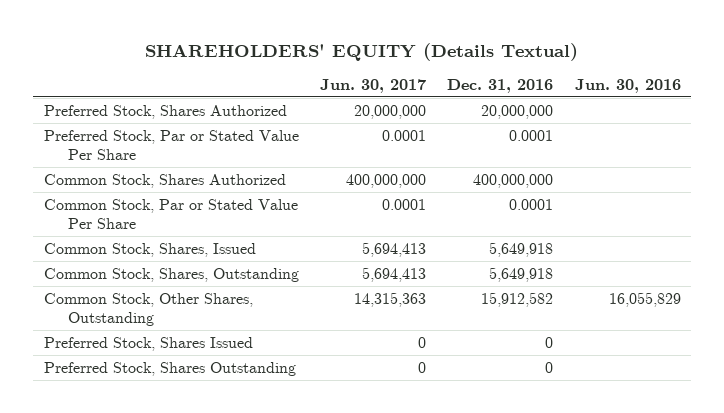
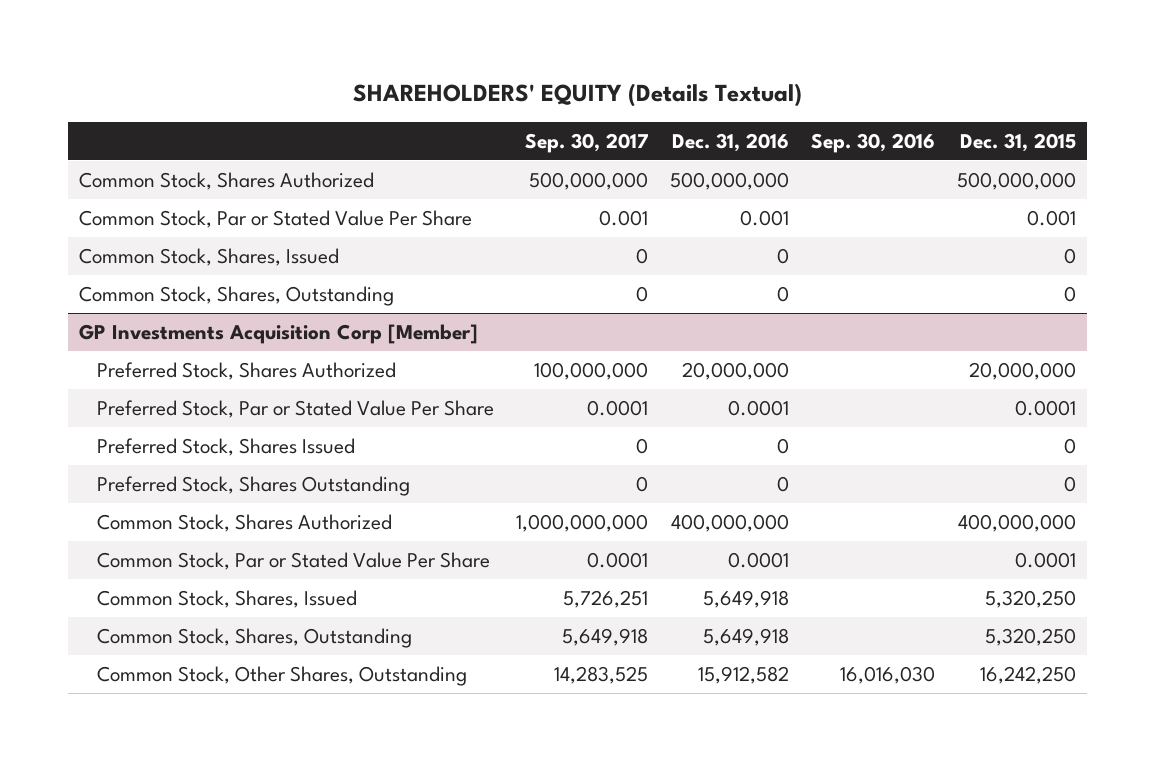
[319,78,426,93] Jun. 30, 2017 -> none
[574,78,681,93] Jun. 30, 2016 -> none
none -> [525,132,649,153] Sep. 30, 2017
none -> [811,132,936,153] Sep. 30, 2016
none -> [960,132,1077,152] Dec. 31, 2015
none -> [78,172,374,191] Common Stock, Shares Authorized
none -> [78,210,472,229] Common Stock, Par or Stated Value Per Share
none -> [78,248,339,267] Common Stock, Shares, Issued
none -> [78,286,394,307] Common Stock, Shares, Outstanding
none -> [78,324,478,345] GP Investments Acquisition Corp [Member]
none -> [97,438,356,457] Preferred Stock, Shares Issued
none -> [97,476,411,497] Preferred Stock, Shares Outstanding
[43,336,253,351] Preferred Stock, Shares Issued -> none
[43,361,296,376] Preferred Stock, Shares Outstanding -> none

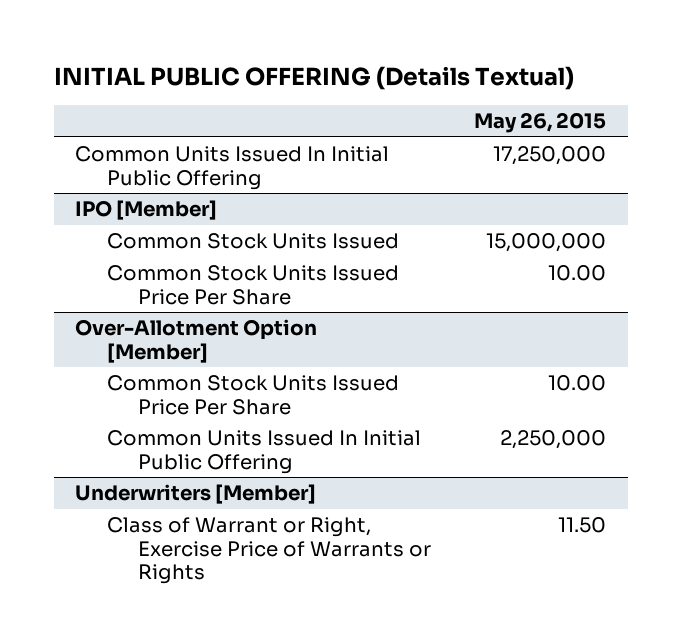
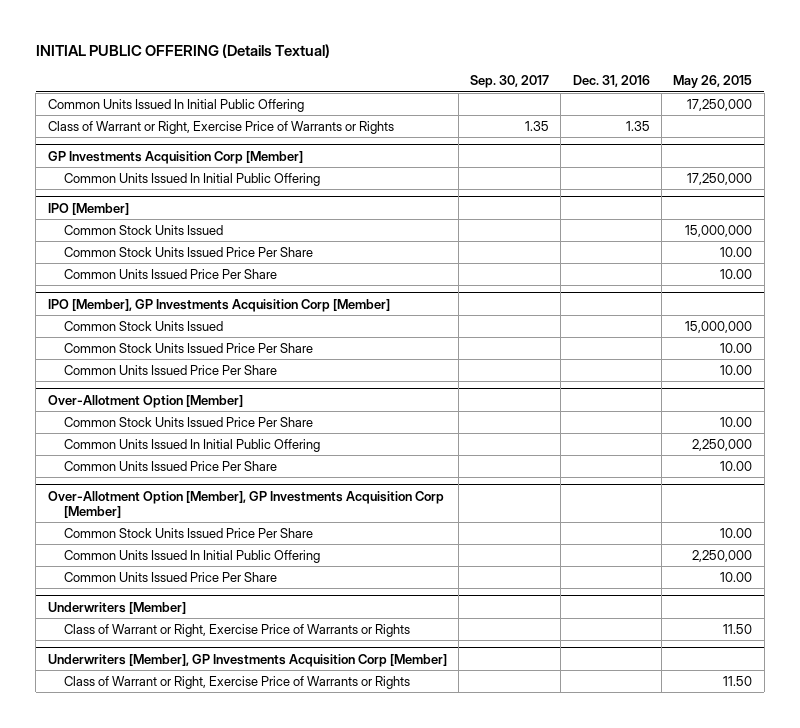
none -> [470,75,550,89] Sep. 30, 2017
none -> [572,75,650,88] Dec. 31, 2016
none -> [47,120,394,134] Class of Warrant or Right, Exercise Price of Warrants or Rights
none -> [47,150,303,164] GP Investments Acquisition Corp [Member]
none -> [63,172,320,186] Common Units Issued In Initial Public Offering
none -> [63,268,277,279] Common Units Issued Price Per Share
none -> [47,298,390,312] IPO [Member], GP Investments Acquisition Corp [Member]
none -> [63,320,223,331] Common Stock Units Issued
none -> [63,342,313,353] Common Stock Units Issued Price Per Share
none -> [63,364,277,375] Common Units Issued Price Per Share
none -> [63,460,277,471] Common Units Issued Price Per Share
none -> [47,490,444,518] Over-Allotment Option [Member], GP Investments Acquisition Corp [Member]
none -> [63,527,313,538] Common Stock Units Issued Price Per Share
none -> [63,549,320,563] Common Units Issued In Initial Public Offering
none -> [63,571,277,582] Common Units Issued Price Per Share
none -> [47,653,447,667] Underwriters [Member], GP Investments Acquisition Corp [Member]
none -> [63,675,410,689] Class of Warrant or Right, Exercise Price of Warrants or Rights

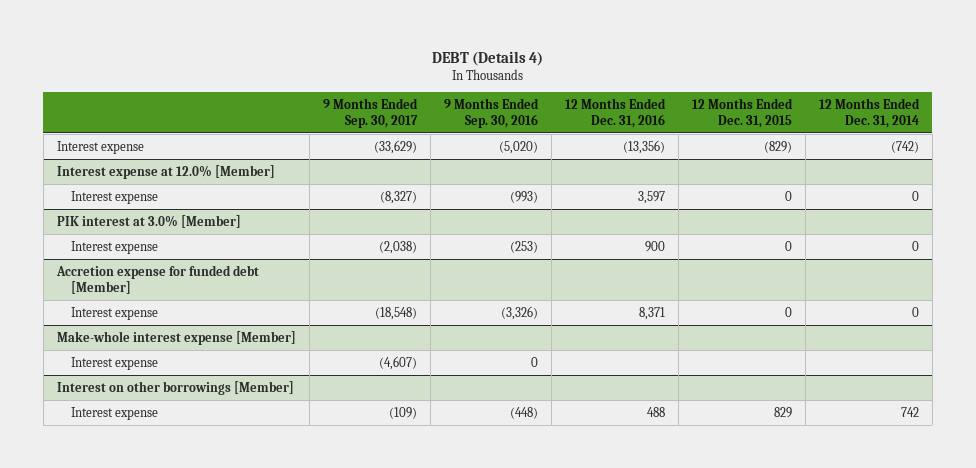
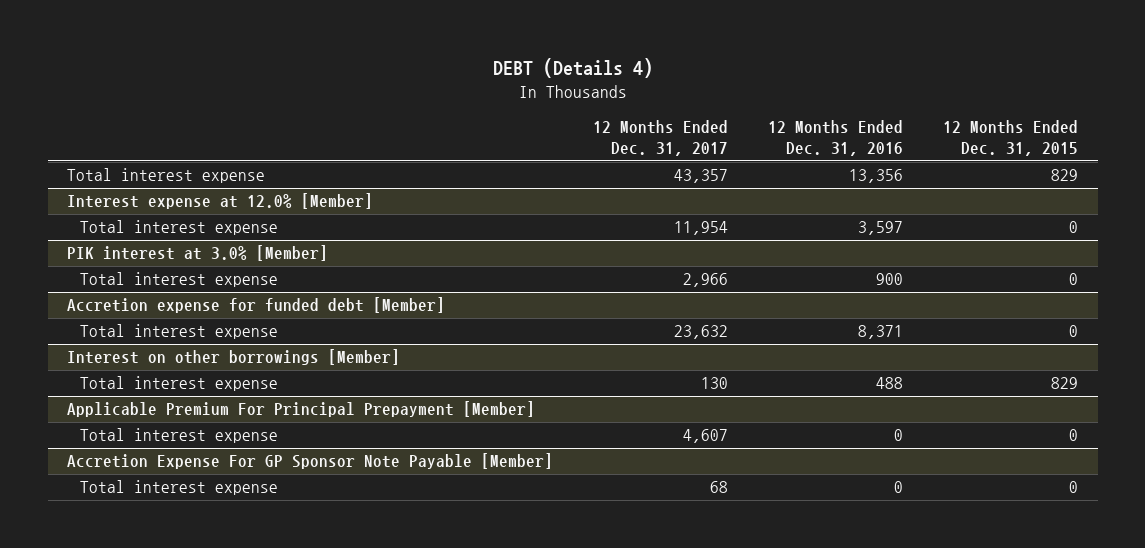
[322,97,418,128] 9 Months Ended Sep. 30, 2017 -> none
[443,97,539,128] 9 Months Ended Sep. 30, 2016 -> none
[818,97,920,128] 12 Months Ended Dec. 31, 2014 -> none
none -> [593,120,729,157] 12 Months Ended Dec. 31, 2017
[56,140,144,154] Interest expense -> [67,168,266,184] Total interest expense
[622,139,665,154] (13,356) -> [848,169,903,184] 13,356
[763,140,792,153] (829) -> [1050,169,1078,182] 829
[70,190,158,204] Interest expense -> [79,220,278,236] Total interest expense
[70,240,158,254] Interest expense -> [79,272,278,288] Total interest expense
[56,330,296,345] Make-whole interest expense [Member] -> none
[70,356,158,370] Interest expense -> none
[70,306,158,320] Interest expense -> [79,324,278,340] Total interest expense
[70,406,158,420] Interest expense -> [79,376,278,392] Total interest expense
none -> [67,401,536,418] Applicable Premium For Principal Prepayment [Member]
none -> [79,428,278,444] Total interest expense
none -> [67,453,554,470] Accretion Expense For GP Sponsor Note Payable [Member]
none -> [79,480,278,496] Total interest expense

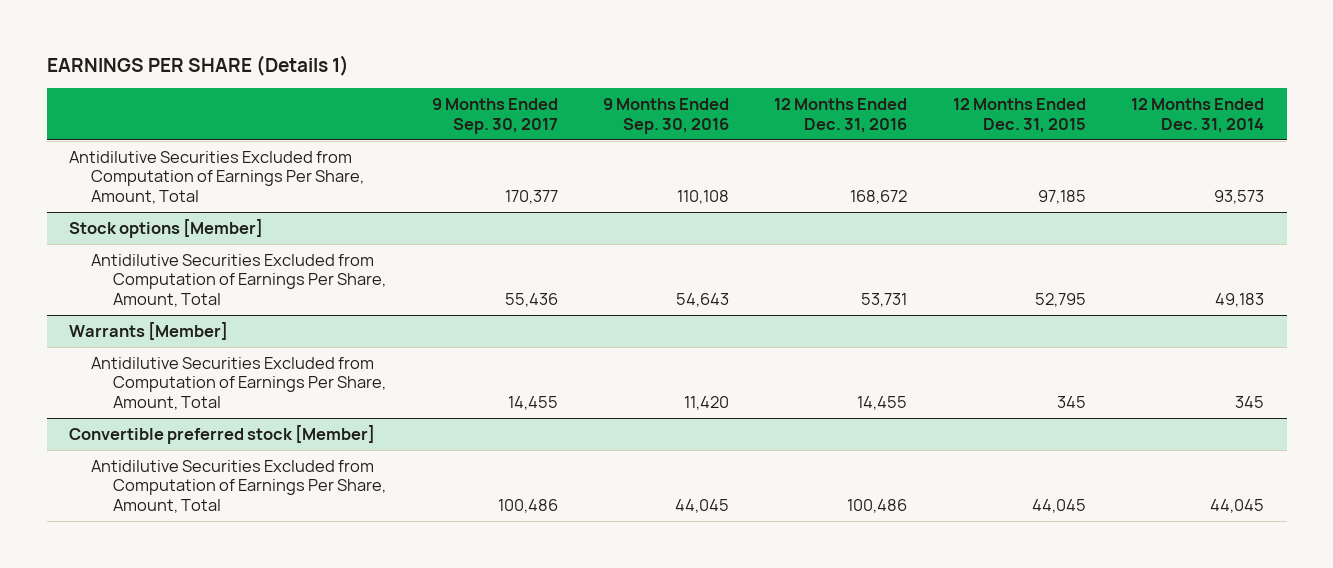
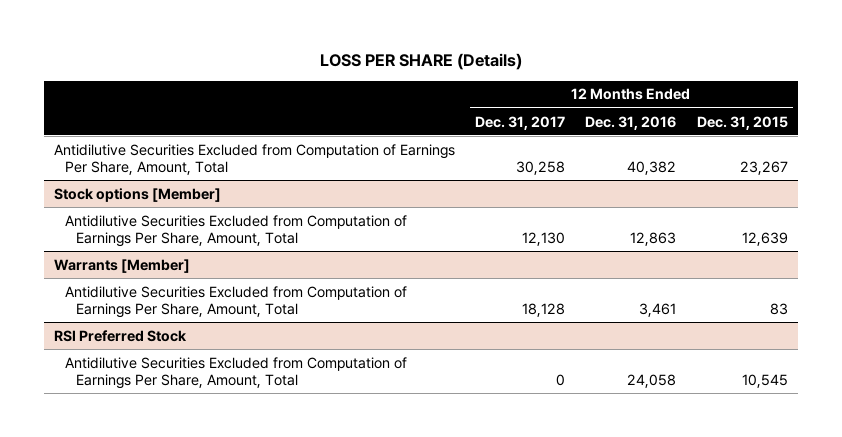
[46,55,349,77] EARNINGS PER SHARE (Details 1) -> [319,53,522,71] LOSS PER SHARE (Details)
[431,98,558,134] 9 Months Ended Sep. 30, 2017 -> none
[602,98,729,134] 9 Months Ended Sep. 30, 2016 -> none
[1130,98,1264,133] 12 Months Ended Dec. 31, 2014 -> none
none -> [475,115,566,130] Dec. 31, 2017
[850,189,908,204] 168,672 -> [627,160,677,175] 40,382
[1037,189,1086,204] 97,185 -> [739,160,788,175] 23,267
[861,292,908,307] 53,731 -> [630,231,677,246] 12,863
[1034,292,1086,307] 52,795 -> [741,231,788,246] 12,639
[857,395,908,410] 14,455 -> [639,302,677,317] 3,461
[1056,395,1086,408] 345 -> [769,302,788,315] 83
[69,424,376,444] Convertible preferred stock [Member] -> [53,329,187,342] RSI Preferred Stock
[847,498,908,513] 100,486 -> [627,373,677,388] 24,058
[1031,498,1086,513] 44,045 -> [741,373,788,388] 10,545

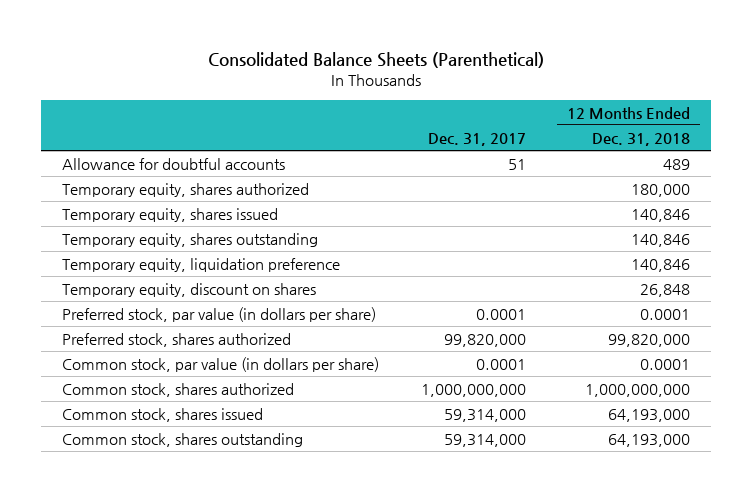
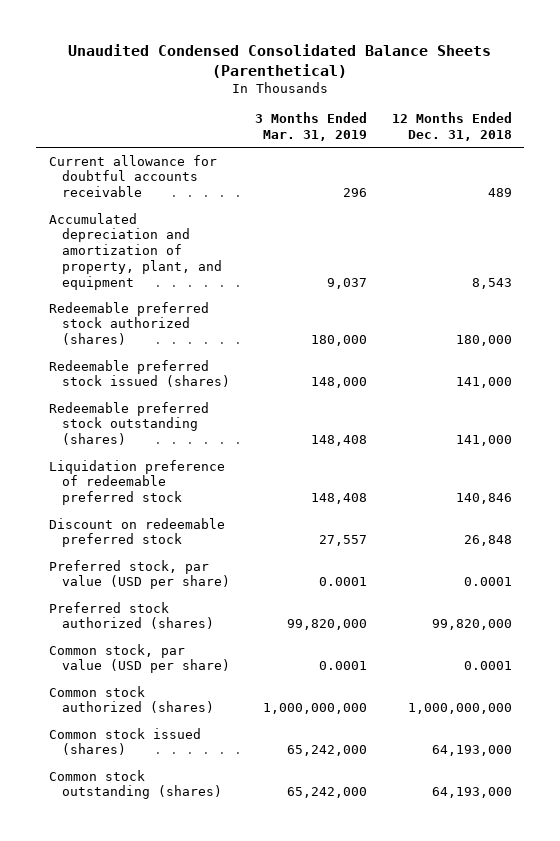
[208,51,545,68] Consolidated Balance Sheets (Parenthetical) -> [68,43,492,78] Unaudited Condensed Consolidated Balance Sheets (Parenthetical)
[427,132,526,146] Dec. 31, 2017 -> none
none -> [254,112,367,142] 3 Months Ended Mar. 31, 2019
[62,157,286,170] Allowance for doubtful accounts -> [48,154,217,198] Current allowance for doubtful accounts receivable
none -> [48,212,222,291] Accumulated depreciation and amortization of property, plant, and equipment
[62,182,310,197] Temporary equity, shares authorized -> [48,301,209,346] Redeemable preferred stock authorized (shares)
[62,207,279,222] Temporary equity, shares issued -> [48,359,230,388] Redeemable preferred stock issued (shares)
[631,208,691,222] 140,846 -> [455,377,512,389] 141,000
[62,232,319,247] Temporary equity, shares outstanding -> [48,401,209,446] Redeemable preferred stock outstanding (shares)
[631,233,691,247] 140,846 -> [455,435,512,447] 141,000
[62,257,341,272] Temporary equity, liquidation preference -> [48,459,225,506] Liquidation preference of redeemable preferred stock
[62,282,317,297] Temporary equity, discount on shares -> [48,517,225,548] Discount on redeemable preferred stock
[62,306,377,322] Preferred stock, par value (in dollars per share) -> [48,559,230,590] Preferred stock, par value (USD per share)
[62,332,292,347] Preferred stock, shares authorized -> [48,601,214,630] Preferred stock authorized (shares)
[62,356,380,372] Common stock, par value (in dollars per share) -> [48,643,230,674] Common stock, par value (USD per share)
[62,382,295,397] Common stock, shares authorized -> [48,685,214,714] Common stock authorized (shares)
[62,407,264,422] Common stock, shares issued -> [48,727,201,756] Common stock issued (shares)
[62,432,304,447] Common stock, shares outstanding -> [48,769,222,800] Common stock outstanding (shares)

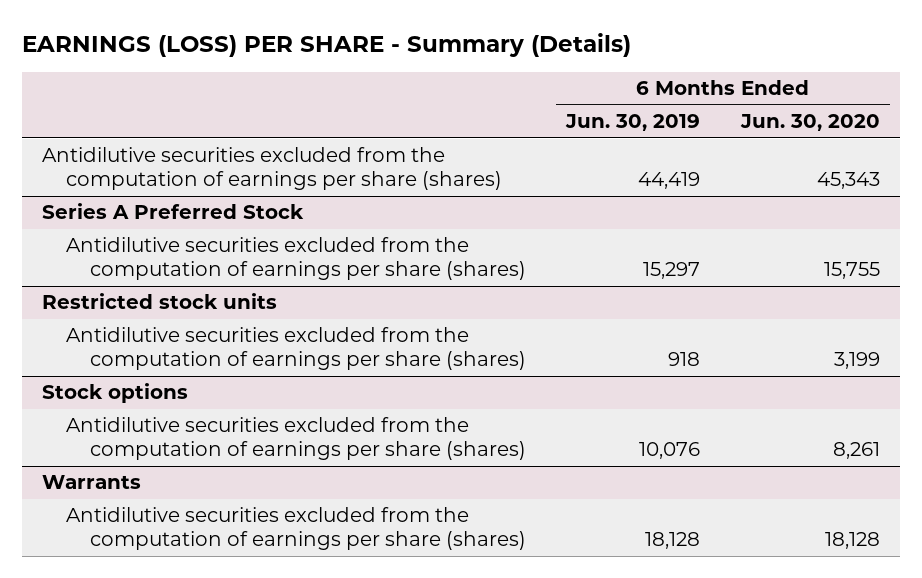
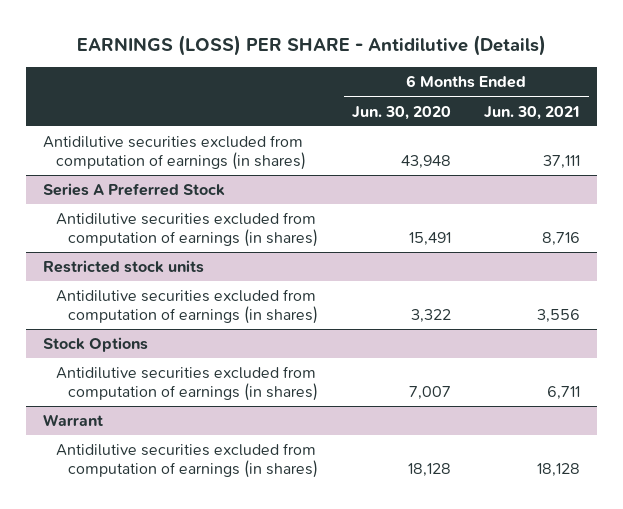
[21,33,631,58] EARNINGS (LOSS) PER SHARE - Summary (Details) -> [76,35,546,57] EARNINGS (LOSS) PER SHARE - Antidilutive (Details)
[565,114,701,132] Jun. 30, 2019 -> none
none -> [484,105,581,120] Jun. 30, 2021
[41,147,502,191] Antidilutive securities excluded from the computation of earnings per share (shares) -> [42,135,306,170] Antidilutive securities excluded from computation of earnings (in shares)
[816,172,880,190] 45,343 -> [400,154,451,169] 43,948
[65,237,526,281] Antidilutive securities excluded from the computation of earnings per share (shares) -> [55,212,319,247] Antidilutive securities excluded from computation of earnings (in shares)
[823,262,880,280] 15,755 -> [408,231,451,246] 15,491
[65,327,526,371] Antidilutive securities excluded from the computation of earnings per share (shares) -> [55,289,319,324] Antidilutive securities excluded from computation of earnings (in shares)
[833,352,880,370] 3,199 -> [410,308,451,323] 3,322
[41,383,188,404] Stock options -> [42,337,148,353] Stock Options
[65,417,526,461] Antidilutive securities excluded from the computation of earnings per share (shares) -> [55,366,319,401] Antidilutive securities excluded from computation of earnings (in shares)
[832,442,880,460] 8,261 -> [408,385,451,400] 7,007
[41,475,141,490] Warrants -> [42,414,103,427] Warrant
[65,507,526,551] Antidilutive securities excluded from the computation of earnings per share (shares) -> [55,443,319,478] Antidilutive securities excluded from computation of earnings (in shares)

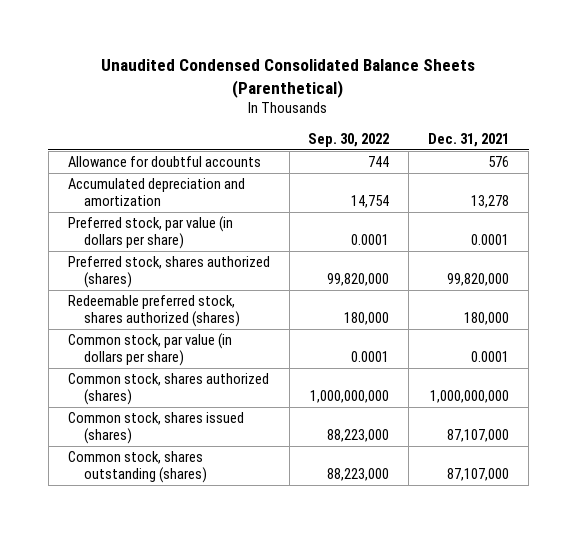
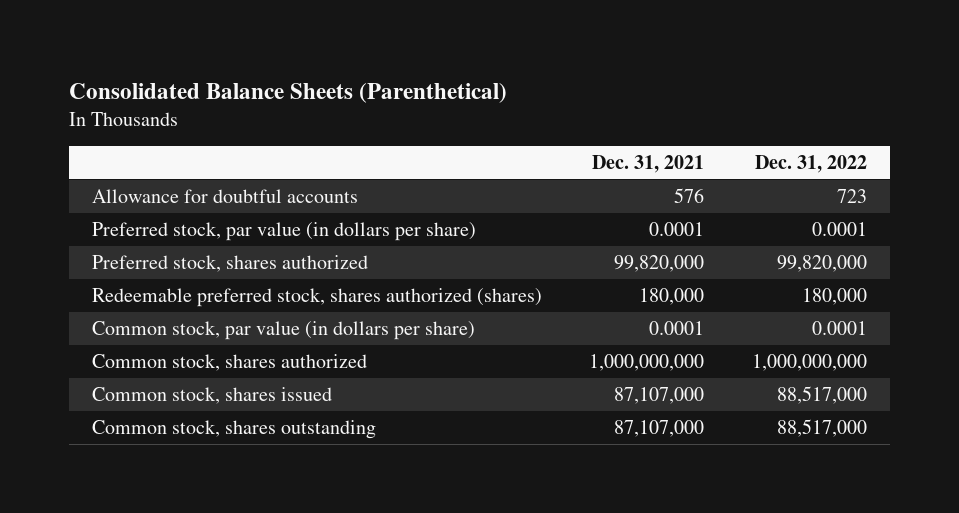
[101,58,476,98] Unaudited Condensed Consolidated Balance Sheets (Parenthetical) -> [68,83,507,104] Consolidated Balance Sheets (Parenthetical)
[308,133,390,148] Sep. 30, 2022 -> none
none -> [754,154,867,173] Dec. 31, 2022
[67,178,245,207] Accumulated depreciation and amortization -> none
[67,256,270,289] Preferred stock, shares authorized (shares) -> [92,254,369,272] Preferred stock, shares authorized
[67,373,269,406] Common stock, shares authorized (shares) -> [92,353,368,371] Common stock, shares authorized
[67,412,244,445] Common stock, shares issued (shares) -> [92,386,333,404] Common stock, shares issued
[67,451,208,484] Common stock, shares outstanding (shares) -> [92,419,377,439] Common stock, shares outstanding

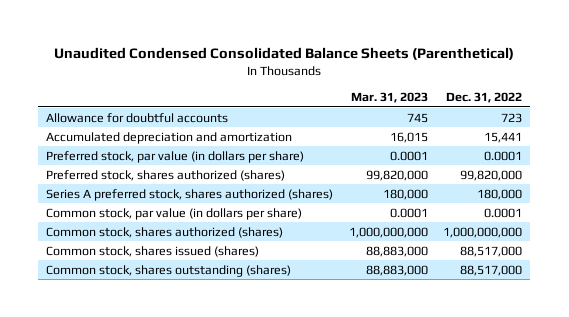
[68,83,507,104] Consolidated Balance Sheets (Parenthetical) -> [54,46,515,60] Unaudited Condensed Consolidated Balance Sheets (Parenthetical)
[592,154,705,173] Dec. 31, 2021 -> none
none -> [350,92,428,104] Mar. 31, 2023
none -> [46,131,293,144] Accumulated depreciation and amortization
[92,254,369,272] Preferred stock, shares authorized -> [46,169,286,181] Preferred stock, shares authorized (shares)
[92,287,543,307] Redeemable preferred stock, shares authorized (shares) -> [46,188,334,201] Series A preferred stock, shares authorized (shares)
[92,353,368,371] Common stock, shares authorized -> [46,226,284,238] Common stock, shares authorized (shares)
[92,386,333,404] Common stock, shares issued -> [46,245,260,257] Common stock, shares issued (shares)
[92,419,377,439] Common stock, shares outstanding -> [46,264,292,277] Common stock, shares outstanding (shares)

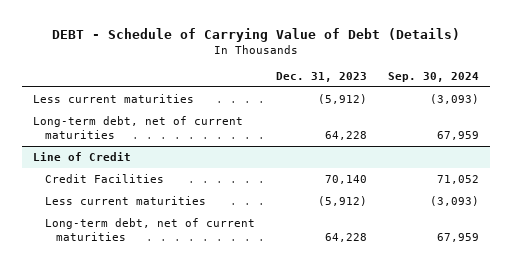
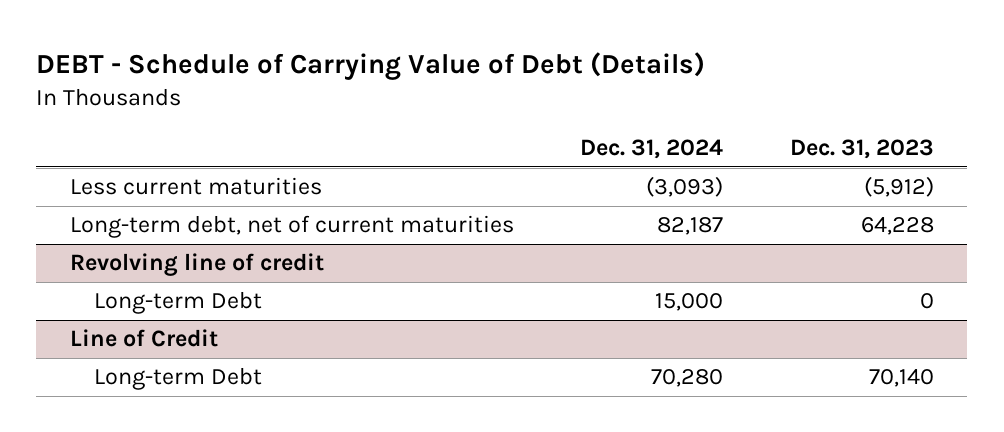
[388,71,480,82] Sep. 30, 2024 -> none
none -> [580,139,724,160] Dec. 31, 2024
none -> [69,253,324,277] Revolving line of credit
none -> [94,291,263,315] Long-term Debt
[44,195,206,205] Less current maturities -> none
[44,217,255,241] Long-term debt, net of current maturities -> none
[44,173,164,183] Credit Facilities -> [94,367,263,391] Long-term Debt

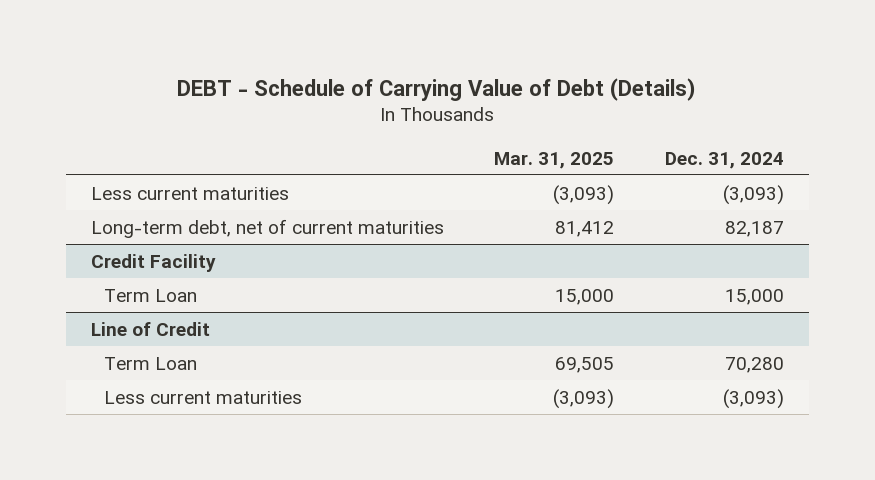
[789,139,934,160] Dec. 31, 2023 -> none
none -> [494,151,615,169] Mar. 31, 2025
[69,253,324,277] Revolving line of credit -> [90,253,216,272] Credit Facility
[94,291,263,315] Long-term Debt -> [104,288,198,302] Term Loan
[94,367,263,391] Long-term Debt -> [104,356,198,370] Term Loan
none -> [104,390,303,404] Less current maturities

